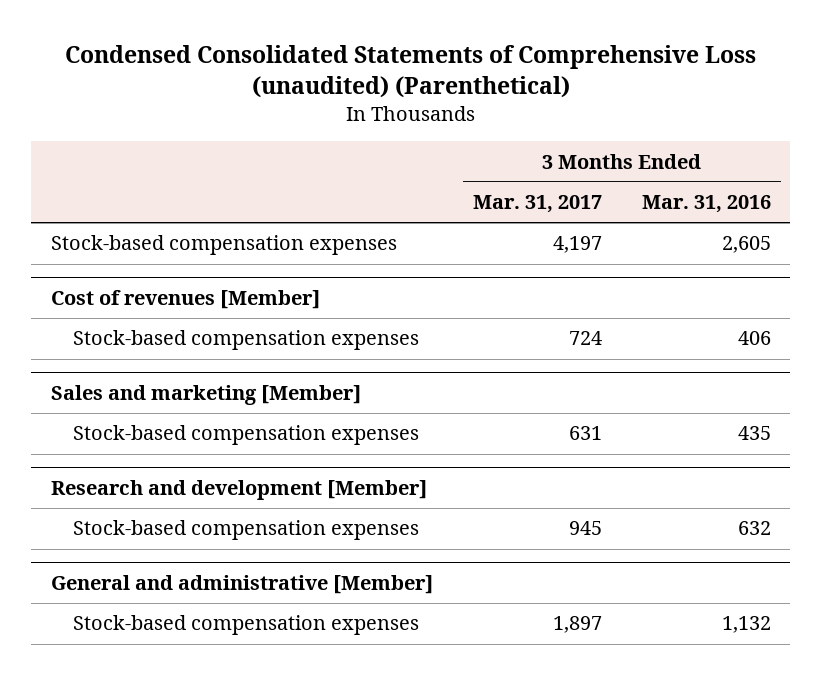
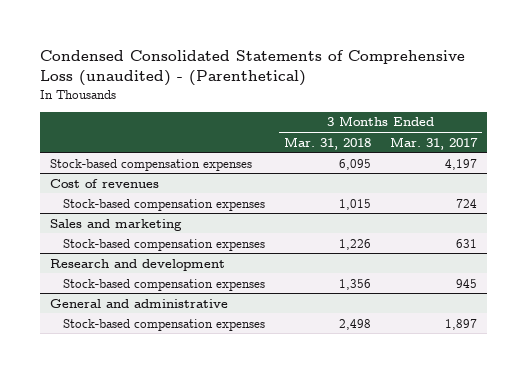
[64,44,756,98] Condensed Consolidated Statements of Comprehensive Loss (unaudited) (Parenthetical) -> [40,49,466,87] Condensed Consolidated Statements of Comprehensive Loss (unaudited) - (Parenthetical)
[641,195,771,214] Mar. 31, 2016 -> none
none -> [284,136,372,150] Mar. 31, 2018
[51,289,321,309] Cost of revenues [Member] -> [49,178,159,188] Cost of revenues
[51,384,362,405] Sales and marketing [Member] -> [49,218,182,231] Sales and marketing
[51,479,428,500] Research and development [Member] -> [49,258,225,271] Research and development
[51,574,434,594] General and administrative [Member] -> [49,298,228,308] General and administrative

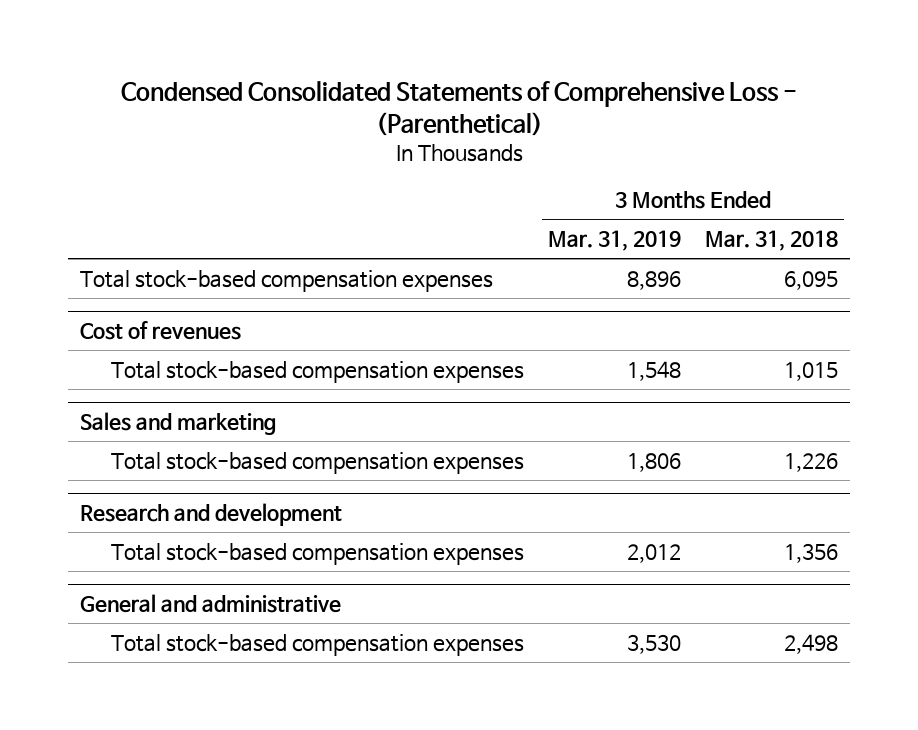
[40,49,466,87] Condensed Consolidated Statements of Comprehensive Loss (unaudited) - (Parenthetical) -> [120,80,797,136] Condensed Consolidated Statements of Comprehensive Loss - (Parenthetical)
[390,136,479,150] Mar. 31, 2017 -> none
none -> [547,230,681,252] Mar. 31, 2019
[49,158,252,171] Stock-based compensation expenses -> [79,269,493,292] Total stock-based compensation expenses
[63,198,266,211] Stock-based compensation expenses -> [111,360,525,383] Total stock-based compensation expenses
[63,238,266,251] Stock-based compensation expenses -> [111,451,525,474] Total stock-based compensation expenses
[63,278,266,291] Stock-based compensation expenses -> [111,542,525,565] Total stock-based compensation expenses
[63,318,266,331] Stock-based compensation expenses -> [111,633,525,656] Total stock-based compensation expenses

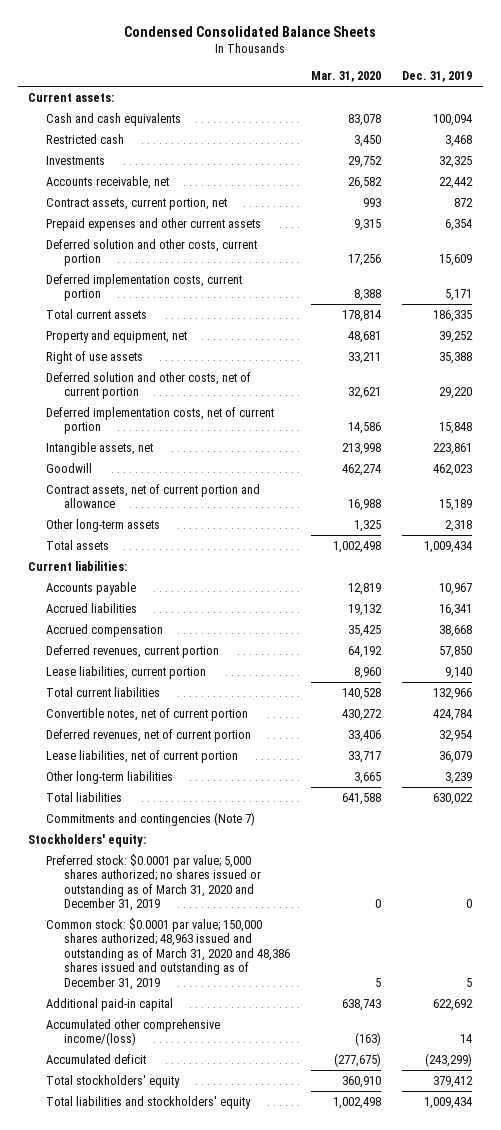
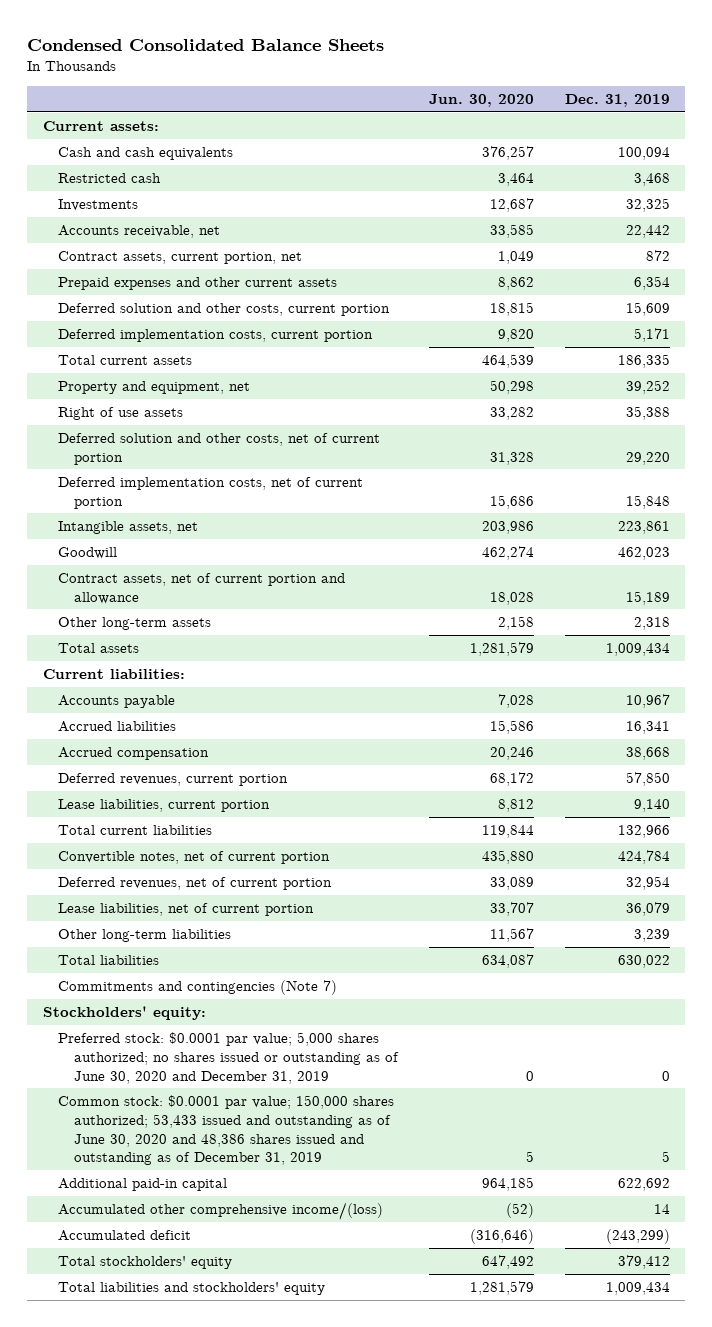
[311,71,382,83] Mar. 31, 2020 -> none
none -> [428,93,534,107] Jun. 30, 2020
[46,853,261,912] Preferred stock: $0.0001 par value; 5,000 shares authorized; no shares issued or outstanding as of March 31, 2020 and December 31, 2019 -> [58,1032,399,1084] Preferred stock: $0.0001 par value; 5,000 shares authorized; no shares issued or outstanding as of June 30, 2020 and December 31, 2019
[46,917,290,990] Common stock: $0.0001 par value; 150,000 shares authorized; 48,963 issued and outstanding as of March 31, 2020 and 48,386 shares issued and outstanding as of December 31, 2019 -> [58,1095,395,1166] Common stock: $0.0001 par value; 150,000 shares authorized; 53,433 issued and outstanding as of June 30, 2020 and 48,386 shares issued and outstanding as of December 31, 2019

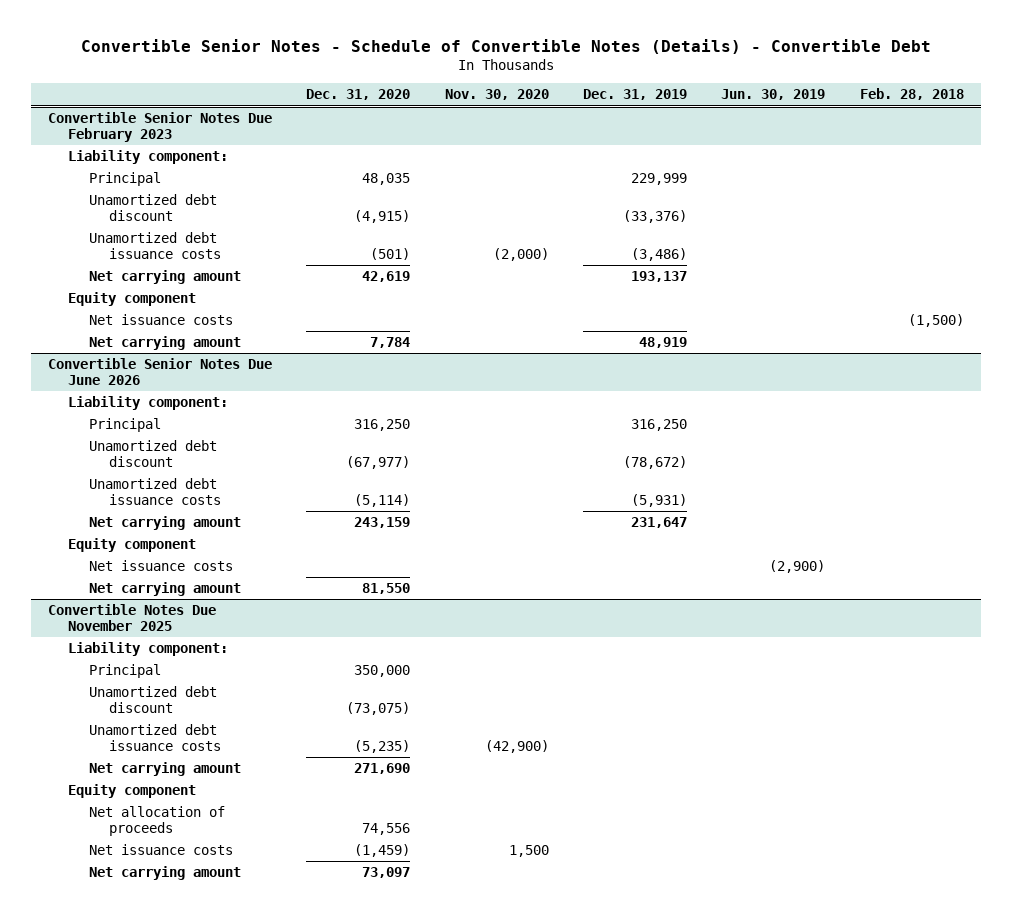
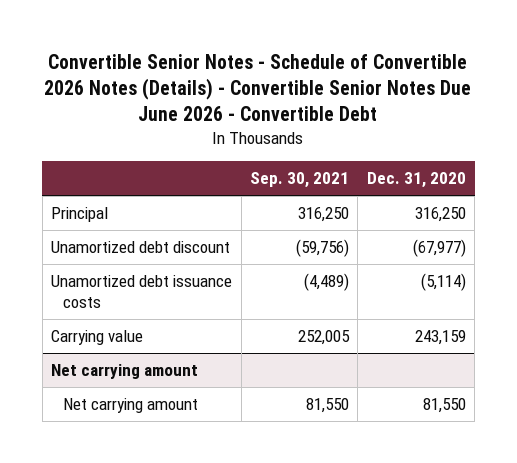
[80,38,931,54] Convertible Senior Notes - Schedule of Convertible Notes (Details) - Convertible Debt -> [44,53,472,122] Convertible Senior Notes - Schedule of Convertible 2026 Notes (Details) - Convertible Senior Notes Due June 2026 - Convertible Debt
[444,89,549,101] Nov. 30, 2020 -> none
[582,89,687,101] Dec. 31, 2019 -> none
[721,89,826,101] Jun. 30, 2019 -> none
[859,88,964,101] Feb. 28, 2018 -> none
none -> [249,172,349,189] Sep. 30, 2021
[48,112,273,143] Convertible Senior Notes Due February 2023 -> none
[68,150,229,165] Liability component: -> none
[88,172,161,187] Principal -> none
[88,194,217,222] Unamortized debt discount -> none
[88,232,222,260] Unamortized debt issuance costs -> none
[88,270,241,285] Net carrying amount -> none
[68,292,197,307] Equity component -> none
[88,314,233,326] Net issuance costs -> none
[88,336,241,351] Net carrying amount -> none
[48,358,273,386] Convertible Senior Notes Due June 2026 -> none
[68,396,229,411] Liability component: -> none
[68,538,197,553] Equity component -> none
[88,560,233,572] Net issuance costs -> none
[88,516,241,531] Net carrying amount -> [51,330,144,346] Carrying value
none -> [51,364,199,380] Net carrying amount
[48,604,217,632] Convertible Notes Due November 2025 -> none
[68,642,229,657] Liability component: -> none
[88,664,161,679] Principal -> none
[88,686,217,714] Unamortized debt discount -> none
[88,724,222,752] Unamortized debt issuance costs -> none
[88,762,241,777] Net carrying amount -> none
[68,784,197,799] Equity component -> none
[88,806,225,837] Net allocation of proceeds -> none
[88,844,233,856] Net issuance costs -> none
[88,866,241,881] Net carrying amount -> none

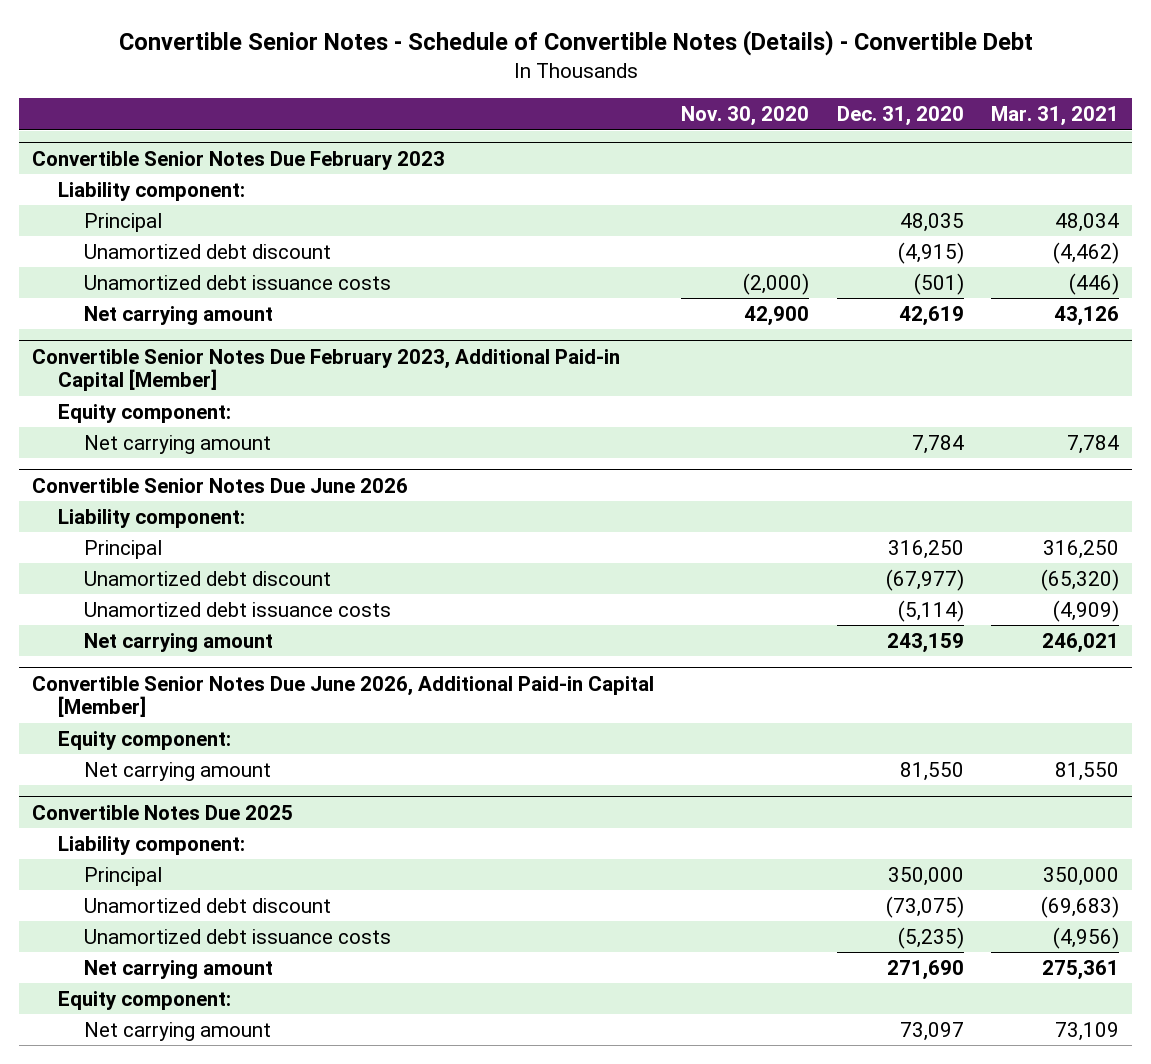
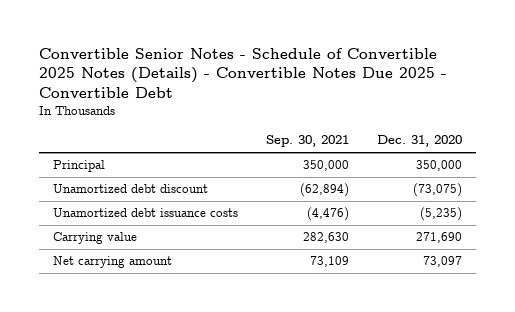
[118,30,1033,57] Convertible Senior Notes - Schedule of Convertible Notes (Details) - Convertible Debt -> [39,47,448,99] Convertible Senior Notes - Schedule of Convertible 2025 Notes (Details) - Convertible Notes Due 2025 - Convertible Debt
[681,106,810,127] Nov. 30, 2020 -> none
[990,106,1119,127] Mar. 31, 2021 -> none
none -> [265,135,349,148] Sep. 30, 2021
[32,150,446,170] Convertible Senior Notes Due February 2023 -> none
[57,181,245,201] Liability component: -> none
[83,212,162,232] Principal -> none
[83,243,331,259] Unamortized debt discount -> none
[83,274,391,290] Unamortized debt issuance costs -> none
[83,305,273,325] Net carrying amount -> none
[32,348,621,392] Convertible Senior Notes Due February 2023, Additional Paid-in Capital [Member] -> none
[57,403,231,423] Equity component: -> none
[83,434,271,454] Net carrying amount -> none
[32,477,409,493] Convertible Senior Notes Due June 2026 -> none
[57,508,245,528] Liability component: -> none
[83,539,162,559] Principal -> none
[83,570,331,586] Unamortized debt discount -> none
[83,601,391,617] Unamortized debt issuance costs -> none
[83,632,273,652] Net carrying amount -> none
[32,675,655,718] Convertible Senior Notes Due June 2026, Additional Paid-in Capital [Member] -> none
[57,730,231,750] Equity component: -> none
[83,761,271,781] Net carrying amount -> none
[32,804,294,820] Convertible Notes Due 2025 -> none
[57,835,245,855] Liability component: -> none
[57,990,231,1010] Equity component: -> none
[83,959,273,979] Net carrying amount -> [53,232,138,245] Carrying value

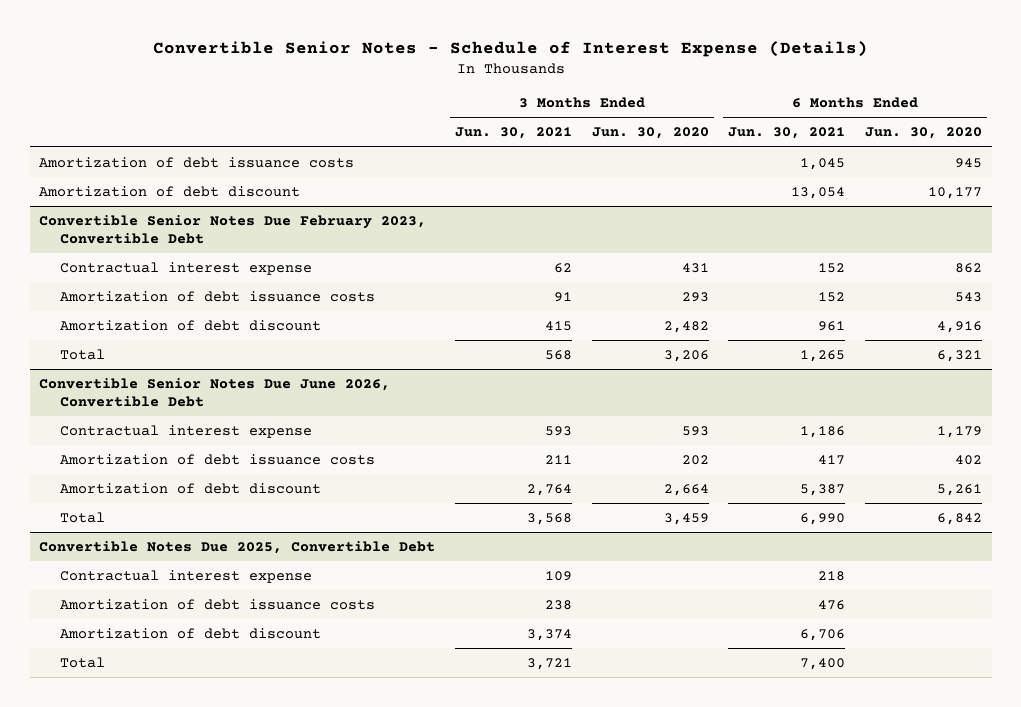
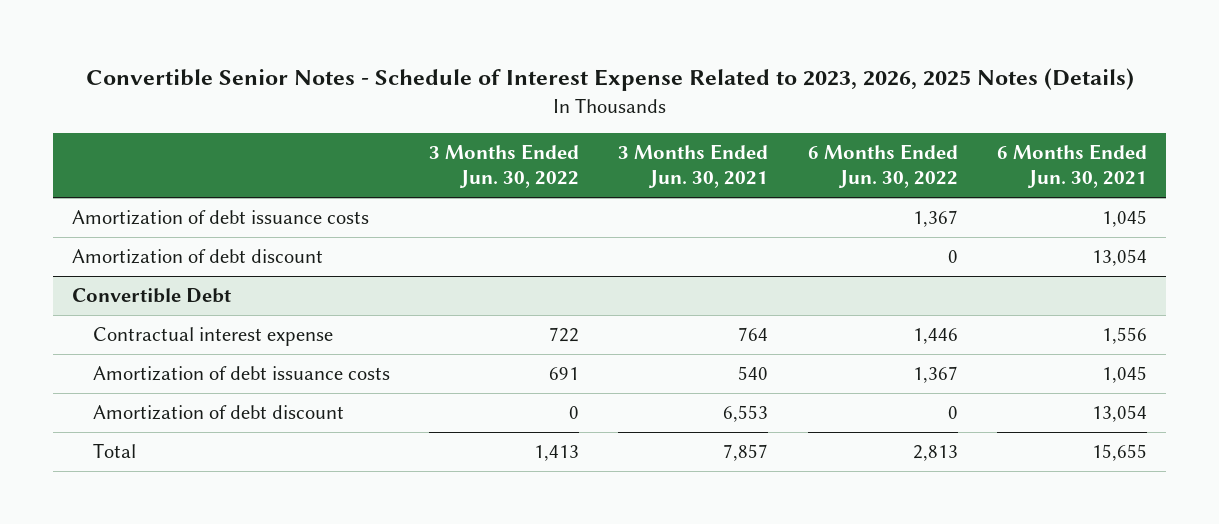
[152,40,868,57] Convertible Senior Notes - Schedule of Interest Expense (Details) -> [85,67,1134,91] Convertible Senior Notes - Schedule of Interest Expense Related to 2023, 2026, 2025 Notes (Details)
[591,127,709,140] Jun. 30, 2020 -> none
[864,127,982,140] Jun. 30, 2020 -> none
none -> [429,144,580,189] 3 Months Ended Jun. 30, 2022
none -> [807,144,958,189] 6 Months Ended Jun. 30, 2022
[39,214,427,244] Convertible Senior Notes Due February 2023, Convertible Debt -> none
[39,377,391,407] Convertible Senior Notes Due June 2026, Convertible Debt -> none
[60,424,313,438] Contractual interest expense -> none
[60,453,376,465] Amortization of debt issuance costs -> none
[60,482,322,494] Amortization of debt discount -> none
[60,511,106,523] Total -> none
[39,540,436,554] Convertible Notes Due 2025, Convertible Debt -> none
[60,569,313,583] Contractual interest expense -> none
[60,598,376,610] Amortization of debt issuance costs -> none
[60,627,322,639] Amortization of debt discount -> none
[60,656,106,668] Total -> none
none -> [72,288,232,304] Convertible Debt
[554,262,573,273] 62 -> [738,327,769,342] 764
[818,262,846,273] 152 -> [1101,327,1147,345] 1,556
[554,291,573,302] 91 -> [738,366,769,381] 540
[818,291,846,302] 152 -> [1101,366,1147,384] 1,045
[545,320,573,331] 415 -> [723,405,769,423] 6,553
[818,320,846,331] 961 -> [1091,405,1147,423] 13,054
[545,349,573,360] 568 -> [723,444,769,462] 7,857
[800,349,846,362] 1,265 -> [1091,444,1147,462] 15,655

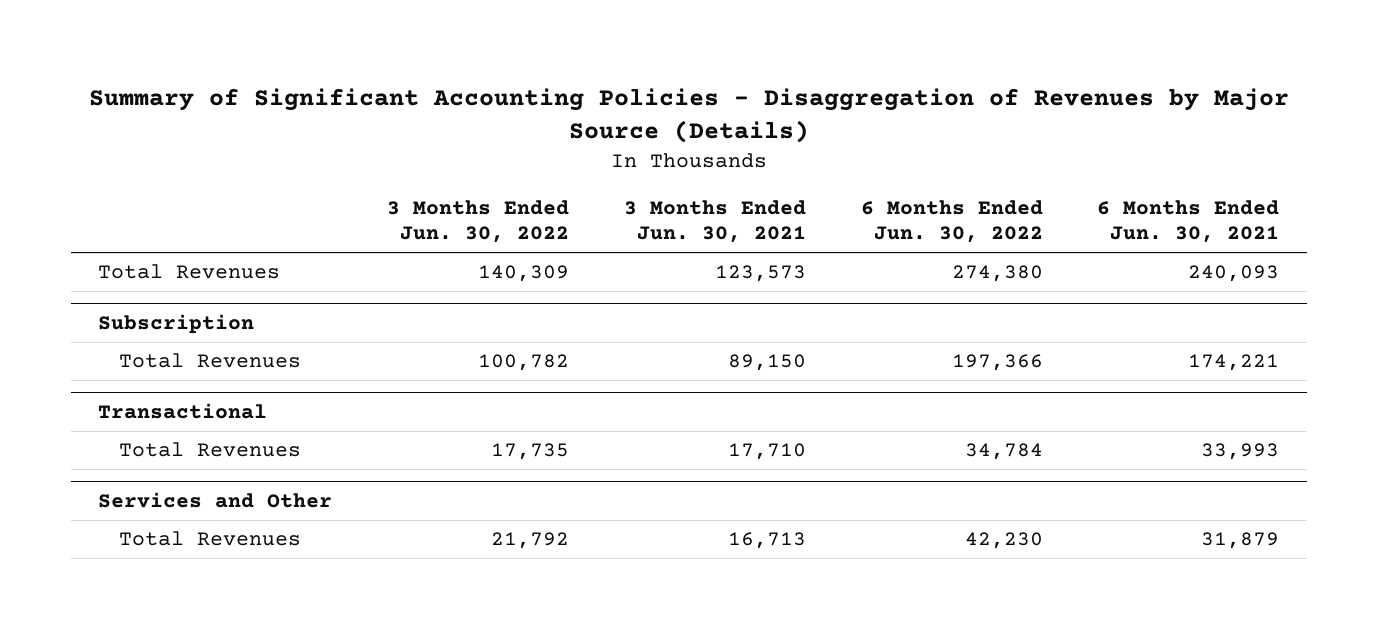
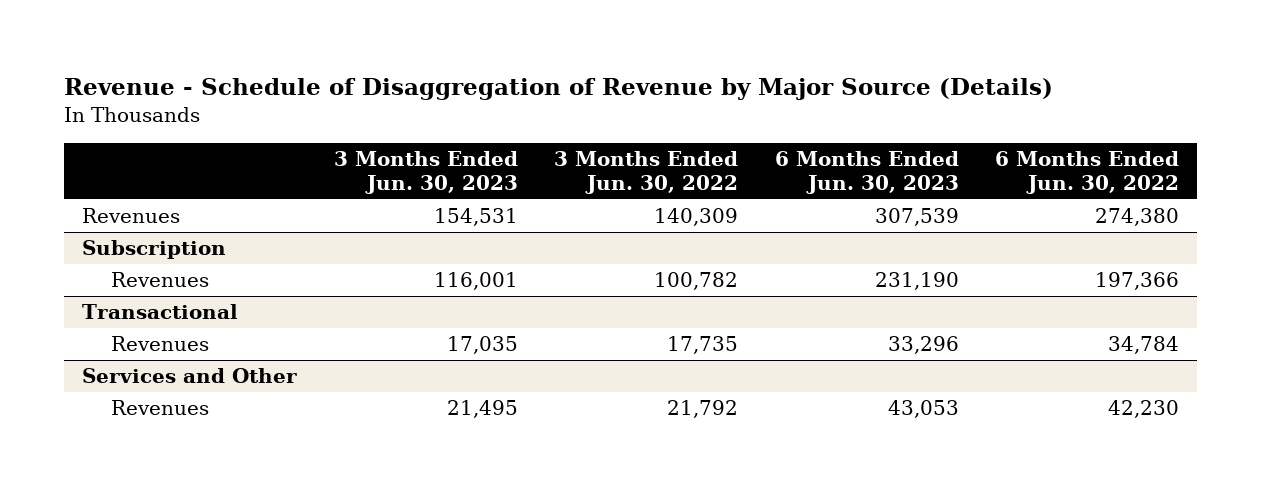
[88,87,1289,144] Summary of Significant Accounting Policies - Disaggregation of Revenues by Major Source (Details) -> [63,78,1053,101] Revenue - Schedule of Disaggregation of Revenue by Major Source (Details)
[623,200,806,244] 3 Months Ended Jun. 30, 2021 -> none
[1097,200,1280,244] 6 Months Ended Jun. 30, 2021 -> none
none -> [333,150,518,195] 3 Months Ended Jun. 30, 2023
none -> [774,150,959,195] 6 Months Ended Jun. 30, 2023
[98,264,281,280] Total Revenues -> [82,208,181,224] Revenues
[118,353,301,369] Total Revenues -> [111,272,210,288] Revenues
[118,442,301,458] Total Revenues -> [111,336,210,352] Revenues
[118,531,301,547] Total Revenues -> [111,400,210,416] Revenues

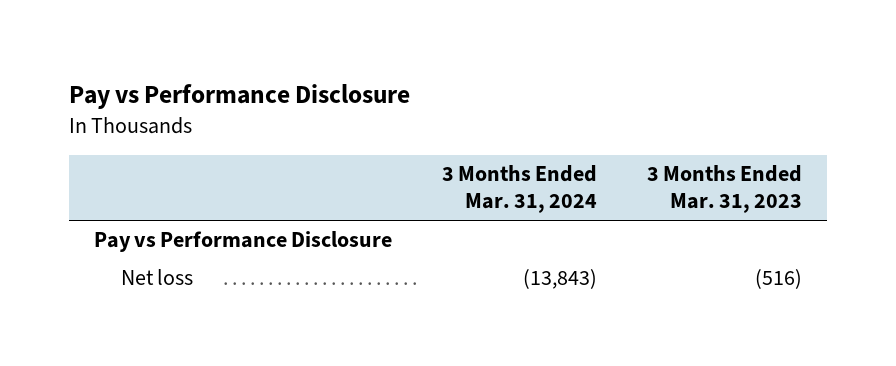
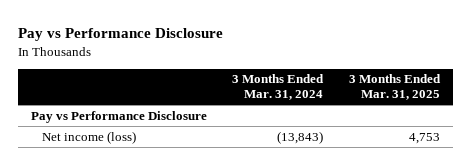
[647,165,803,214] 3 Months Ended Mar. 31, 2023 -> none
none -> [349,74,442,101] 3 Months Ended Mar. 31, 2025
[120,269,193,286] Net loss -> [42,130,137,144] Net income (loss)

